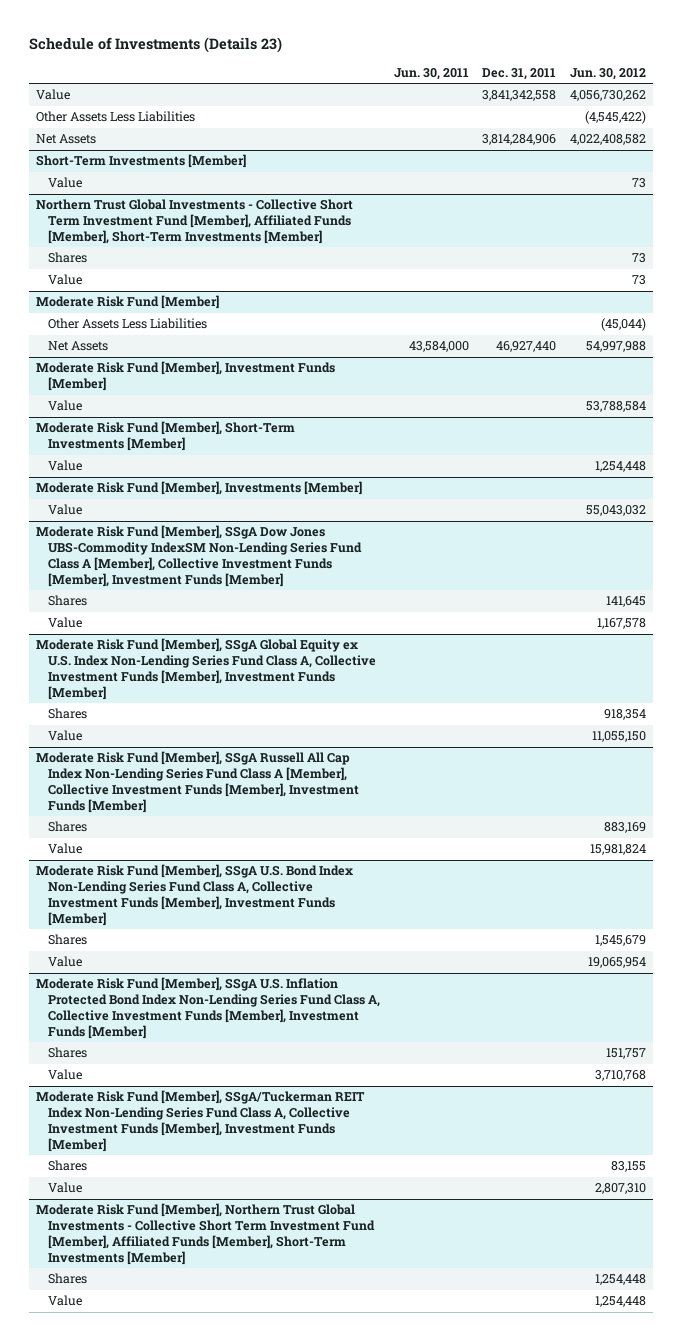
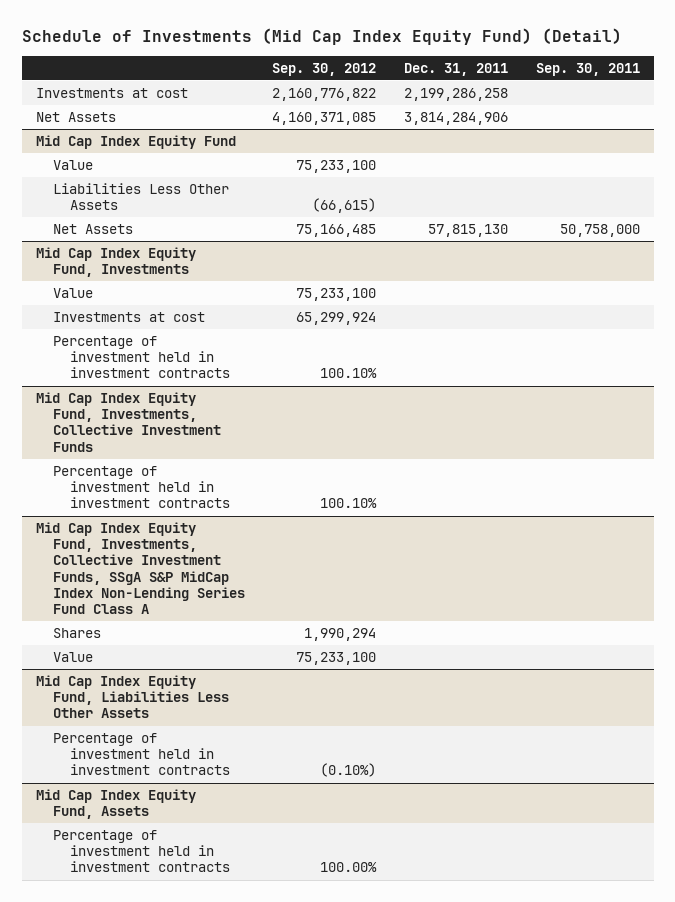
[29,36,283,53] Schedule of Investments (Details 23) -> [21,28,622,46] Schedule of Investments (Mid Cap Index Equity Fund) (Detail)
[393,67,469,80] Jun. 30, 2011 -> none
[569,67,646,80] Jun. 30, 2012 -> none
none -> [272,62,377,76] Sep. 30, 2012
none -> [535,62,640,76] Sep. 30, 2011
[36,89,71,101] Value -> none
[36,111,196,123] Other Assets Less Liabilities -> none
none -> [35,87,188,98] Investments at cost
[36,154,247,169] Short-Term Investments [Member] -> none
[47,177,82,189] Value -> none
[36,199,354,245] Northern Trust Global Investments - Collective Short Term Investment Fund [Member], Affiliated Funds [Member], Short-Term Investments [Member] -> none
[47,252,87,264] Shares -> none
[47,274,82,286] Value -> none
[36,295,220,310] Moderate Risk Fund [Member] -> none
[47,318,207,330] Other Assets Less Liabilities -> none
[47,341,108,352] Net Assets -> none
[36,361,336,392] Moderate Risk Fund [Member], Investment Funds [Member] -> none
[47,400,82,412] Value -> none
[36,421,296,452] Moderate Risk Fund [Member], Short-Term Investments [Member] -> none
[47,460,82,472] Value -> none
[36,481,363,496] Moderate Risk Fund [Member], Investments [Member] -> none
[47,504,82,516] Value -> none
[36,525,362,587] Moderate Risk Fund [Member], SSgA Dow Jones UBS-Commodity IndexSM Non-Lending Series Fund Class A [Member], Collective Investment Funds [Member], Investment Funds [Member] -> none
[47,595,87,607] Shares -> none
[47,617,82,629] Value -> none
none -> [35,134,236,149] Mid Cap Index Equity Fund
none -> [52,159,93,170] Value
none -> [52,182,229,211] Liabilities Less Other Assets
none -> [52,223,133,234] Net Assets
none -> [35,246,196,278] Mid Cap Index Equity Fund, Investments
none -> [52,287,93,298] Value
none -> [52,311,205,322] Investments at cost
none -> [52,335,230,379] Percentage of investment held in investment contracts
none -> [35,391,221,452] Mid Cap Index Equity Fund, Investments, Collective Investment Funds
none -> [52,465,230,509] Percentage of investment held in investment contracts
[36,638,376,700] Moderate Risk Fund [Member], SSgA Global Equity ex U.S. Index Non-Lending Series Fund Class A, Collective Investment Funds [Member], Investment Funds [Member] -> [35,521,245,615] Mid Cap Index Equity Fund, Investments, Collective Investment Funds, SSgA S&P MidCap Index Non-Lending Series Fund Class A
[36,751,359,813] Moderate Risk Fund [Member], SSgA Russell All Cap Index Non-Lending Series Fund Class A [Member], Collective Investment Funds [Member], Investment Funds [Member] -> none
[47,821,87,833] Shares -> none
[47,843,82,855] Value -> none
[36,864,354,926] Moderate Risk Fund [Member], SSgA U.S. Bond Index Non-Lending Series Fund Class A, Collective Investment Funds [Member], Investment Funds [Member] -> none
[47,934,87,946] Shares -> none
[47,956,82,968] Value -> none
[36,977,380,1039] Moderate Risk Fund [Member], SSgA U.S. Inflation Protected Bond Index Non-Lending Series Fund Class A, Collective Investment Funds [Member], Investment Funds [Member] -> none
[47,1047,87,1059] Shares -> none
[47,1069,82,1081] Value -> none
[36,1090,366,1152] Moderate Risk Fund [Member], SSgA/Tuckerman REIT Index Non-Lending Series Fund Class A, Collective Investment Funds [Member], Investment Funds [Member] -> none
[47,1160,87,1172] Shares -> none
[47,1182,82,1194] Value -> none
[36,1203,375,1265] Moderate Risk Fund [Member], Northern Trust Global Investments - Collective Short Term Investment Fund [Member], Affiliated Funds [Member], Short-Term Investments [Member] -> none
[47,1273,87,1285] Shares -> none
[47,1295,82,1307] Value -> none
none -> [35,674,229,719] Mid Cap Index Equity Fund, Liabilities Less Other Assets
none -> [52,732,230,776] Percentage of investment held in investment contracts
none -> [35,788,196,820] Mid Cap Index Equity Fund, Assets
none -> [52,829,230,873] Percentage of investment held in investment contracts

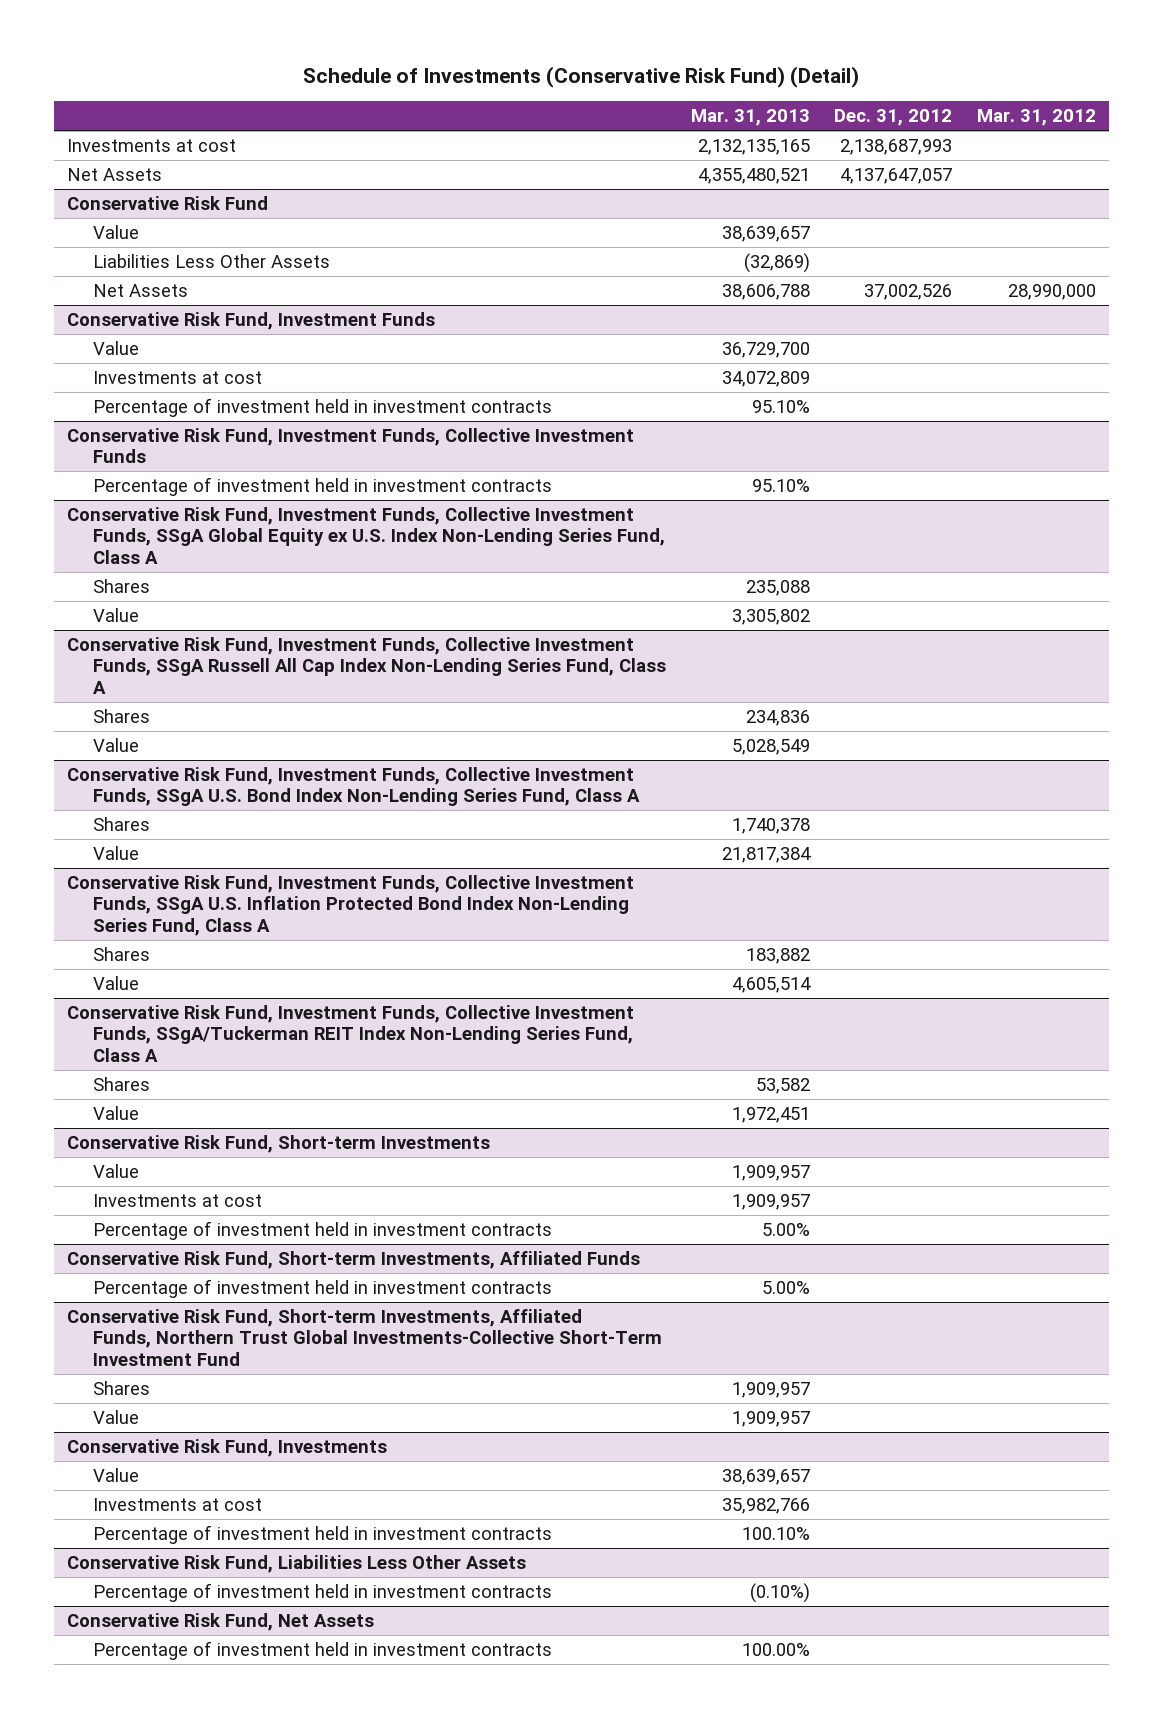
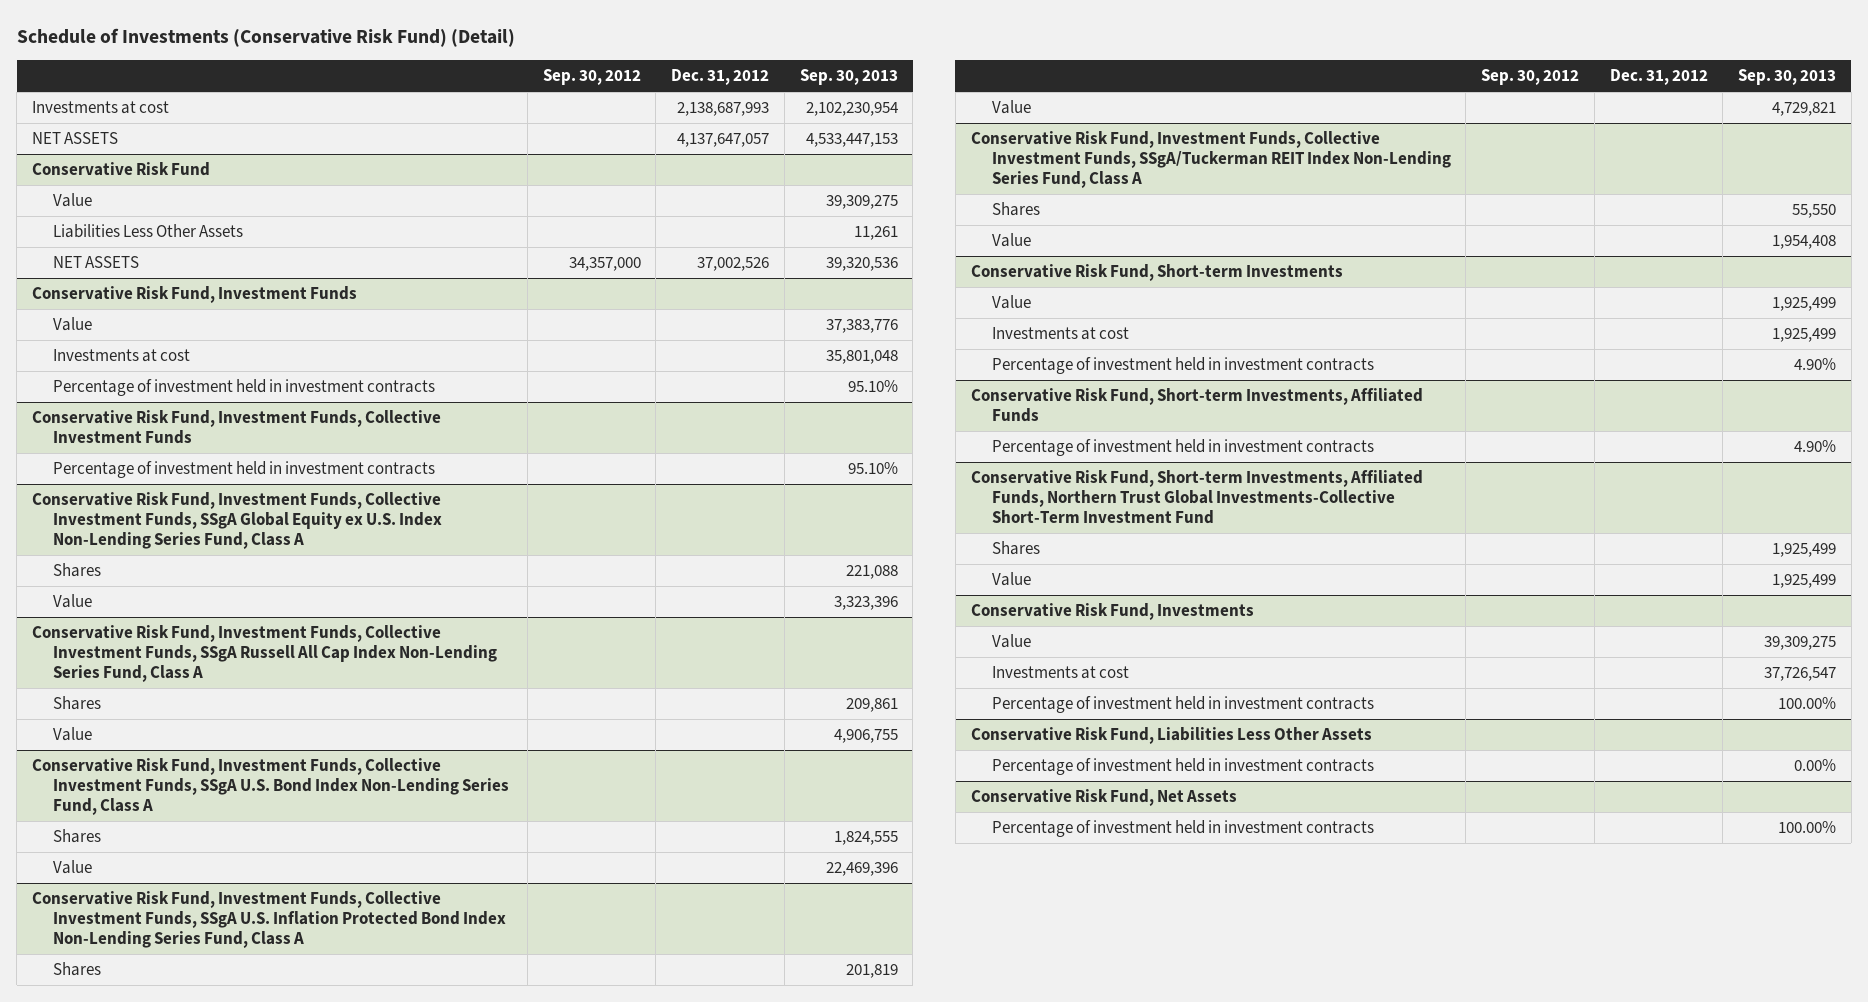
[690,109,810,127] Mar. 31, 2013 -> none
[977,109,1097,127] Mar. 31, 2012 -> none
none -> [542,69,641,86] Sep. 30, 2012
none -> [799,69,898,86] Sep. 30, 2013
[66,167,162,181] Net Assets -> [32,132,119,145] NET ASSETS
[92,283,188,297] Net Assets -> [53,256,140,269] NET ASSETS

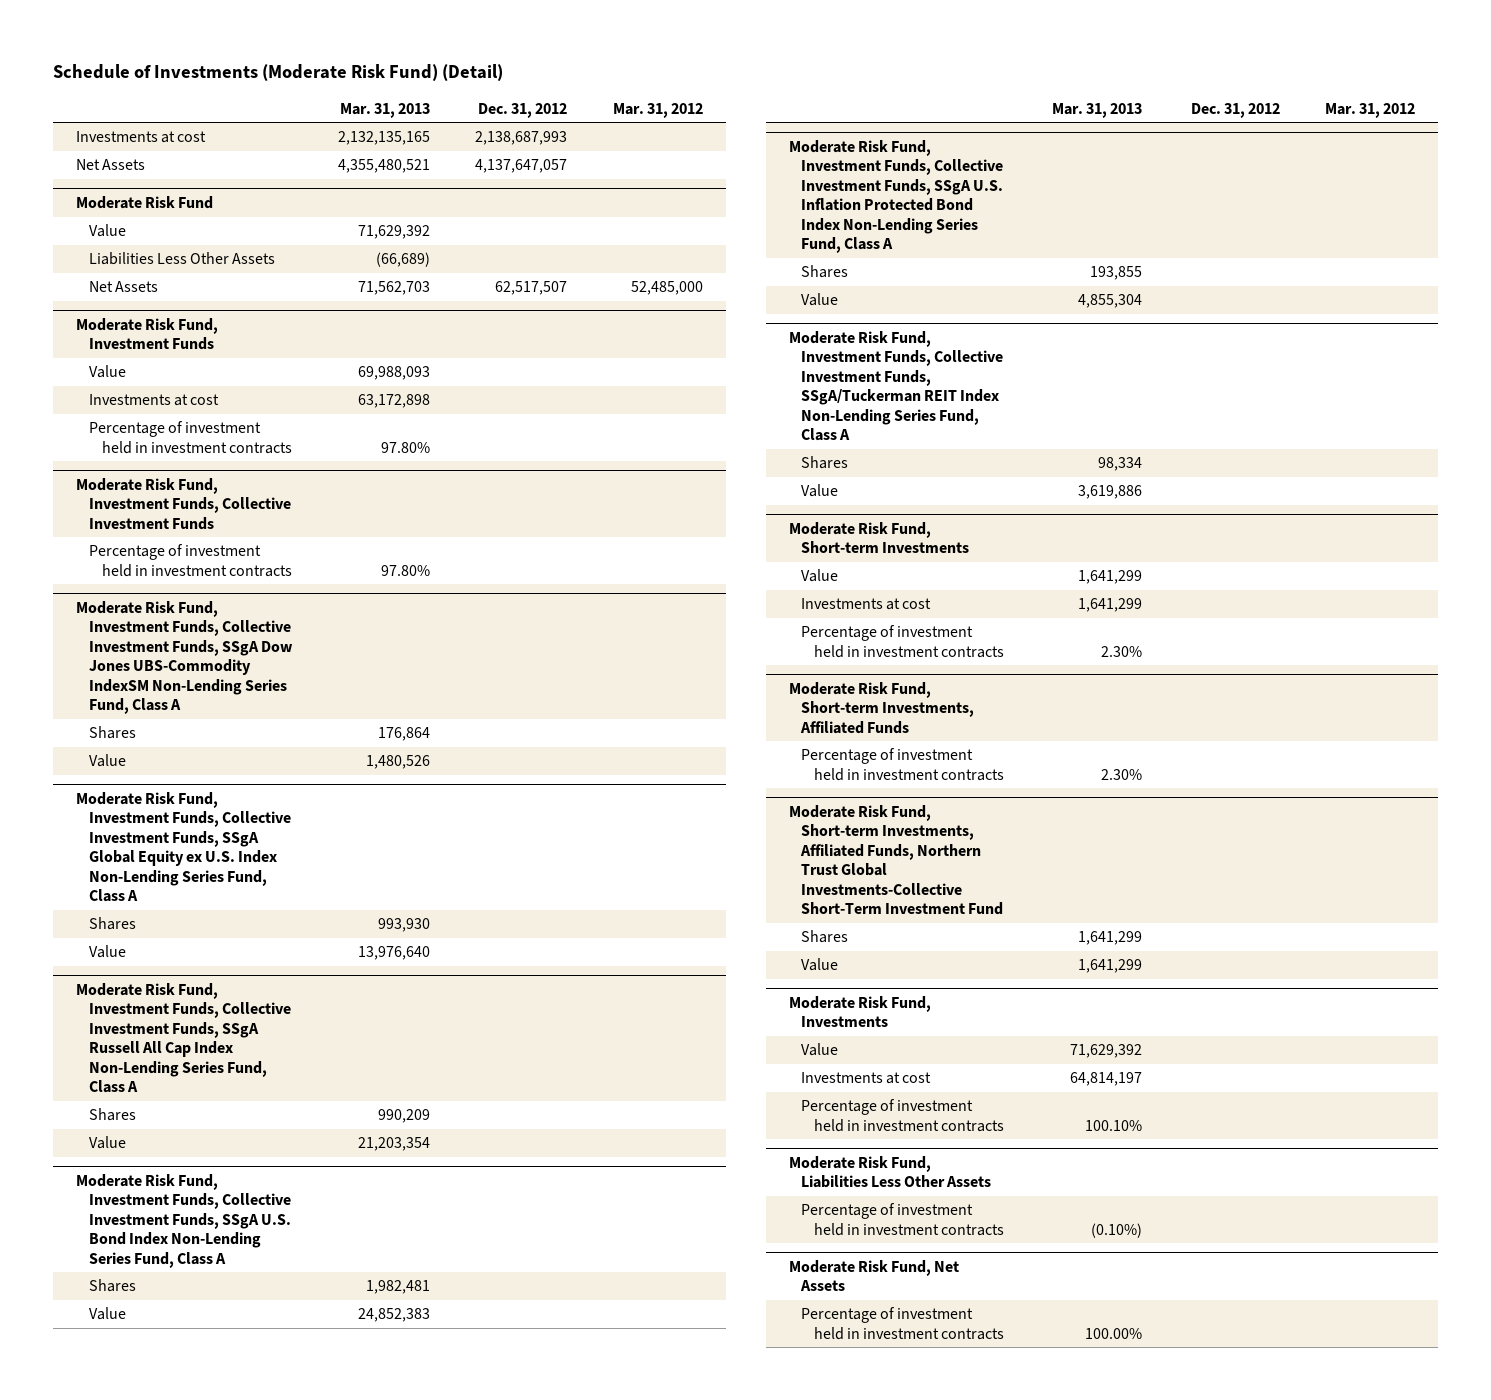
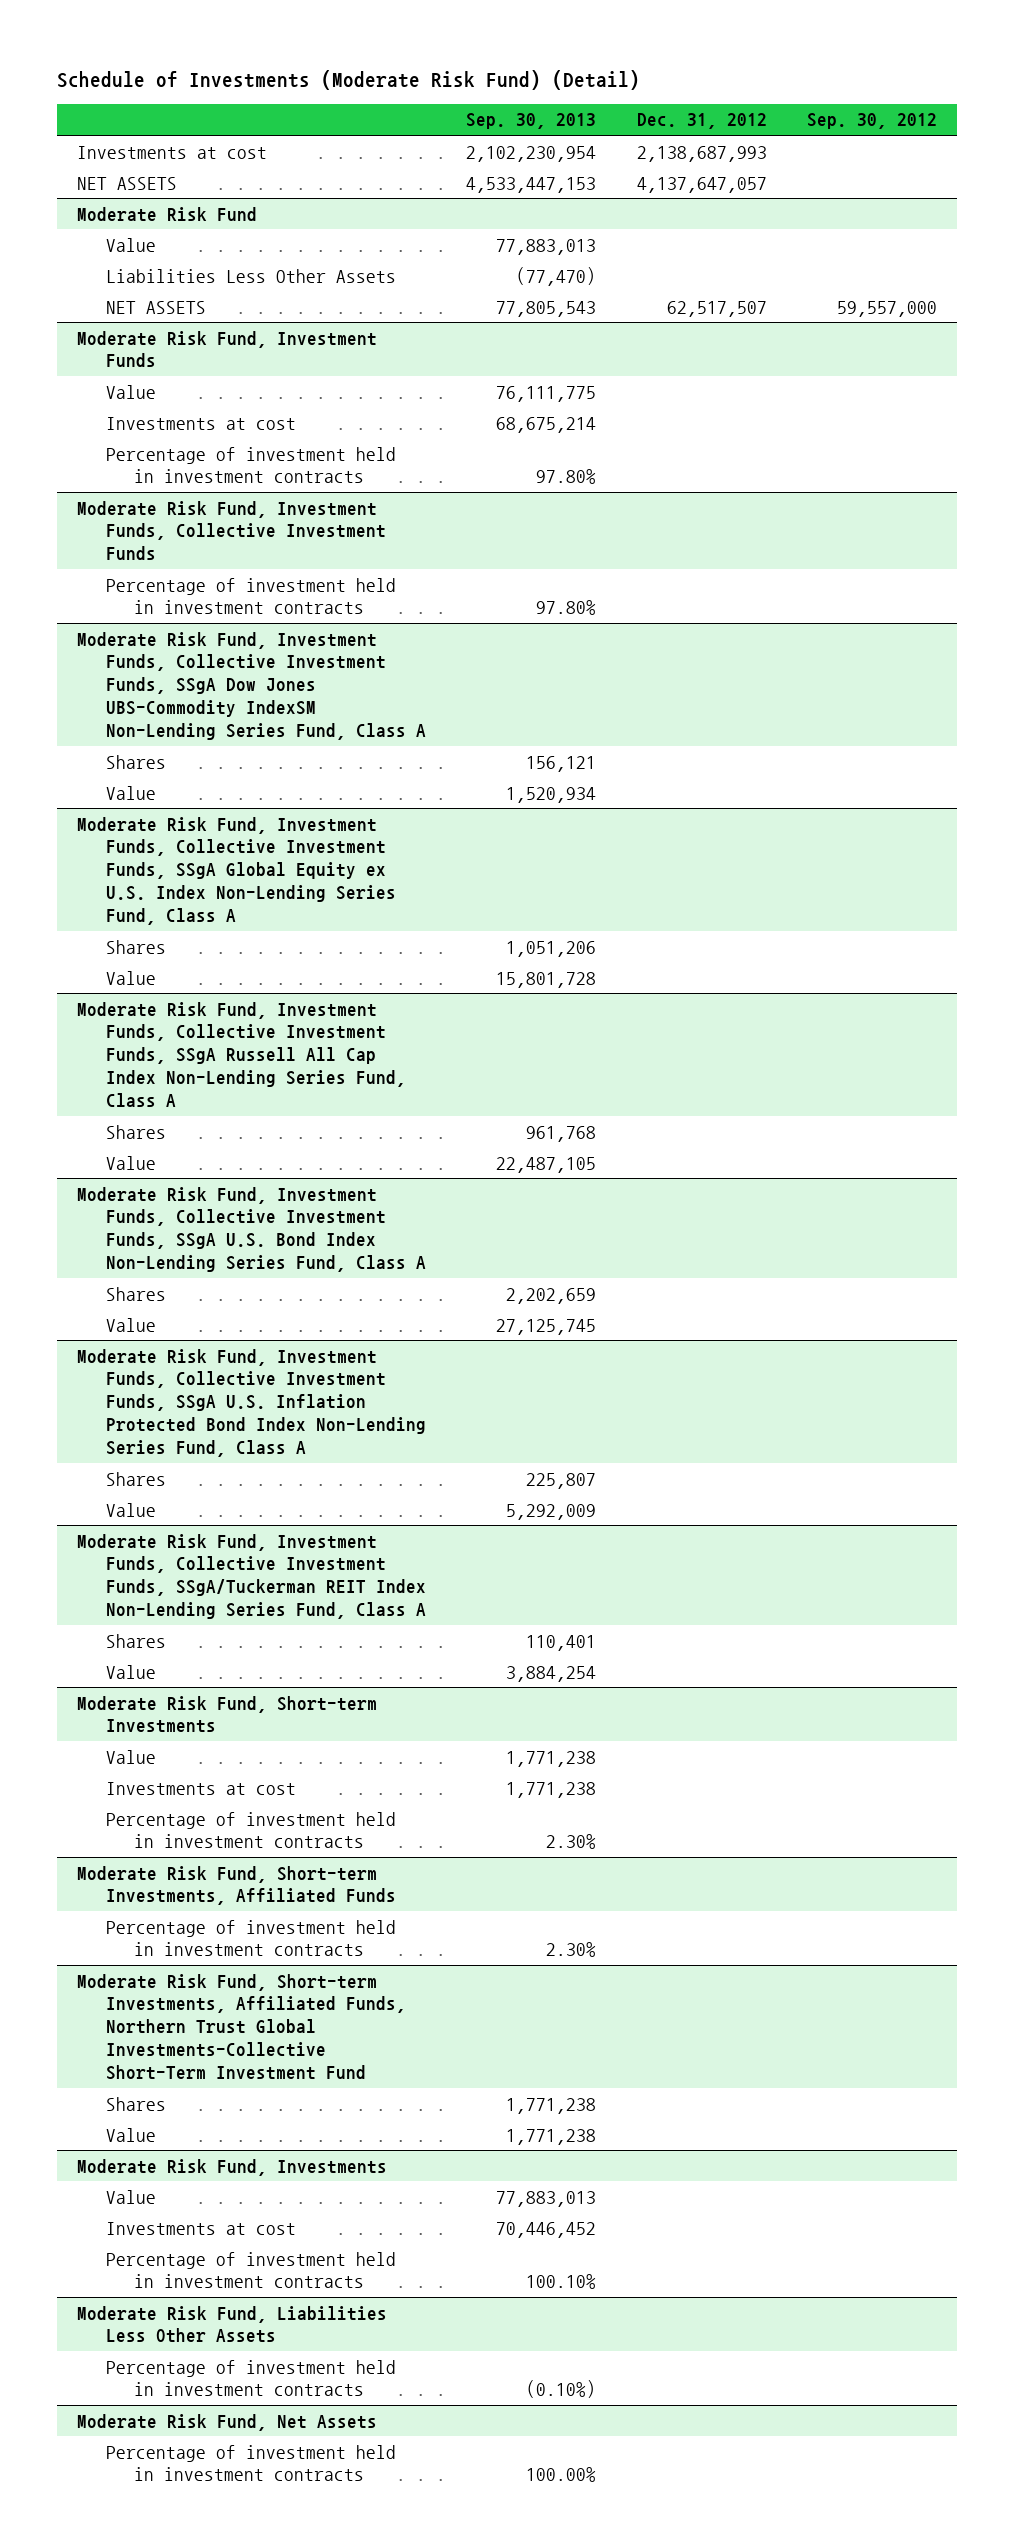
[339,102,430,118] Mar. 31, 2013 -> none
[612,102,703,118] Mar. 31, 2012 -> none
none -> [466,113,597,130] Sep. 30, 2013
none -> [807,113,938,130] Sep. 30, 2012
[76,159,146,171] Net Assets -> [77,176,178,190] NET ASSETS
[88,281,158,293] Net Assets -> [105,300,206,314] NET ASSETS

